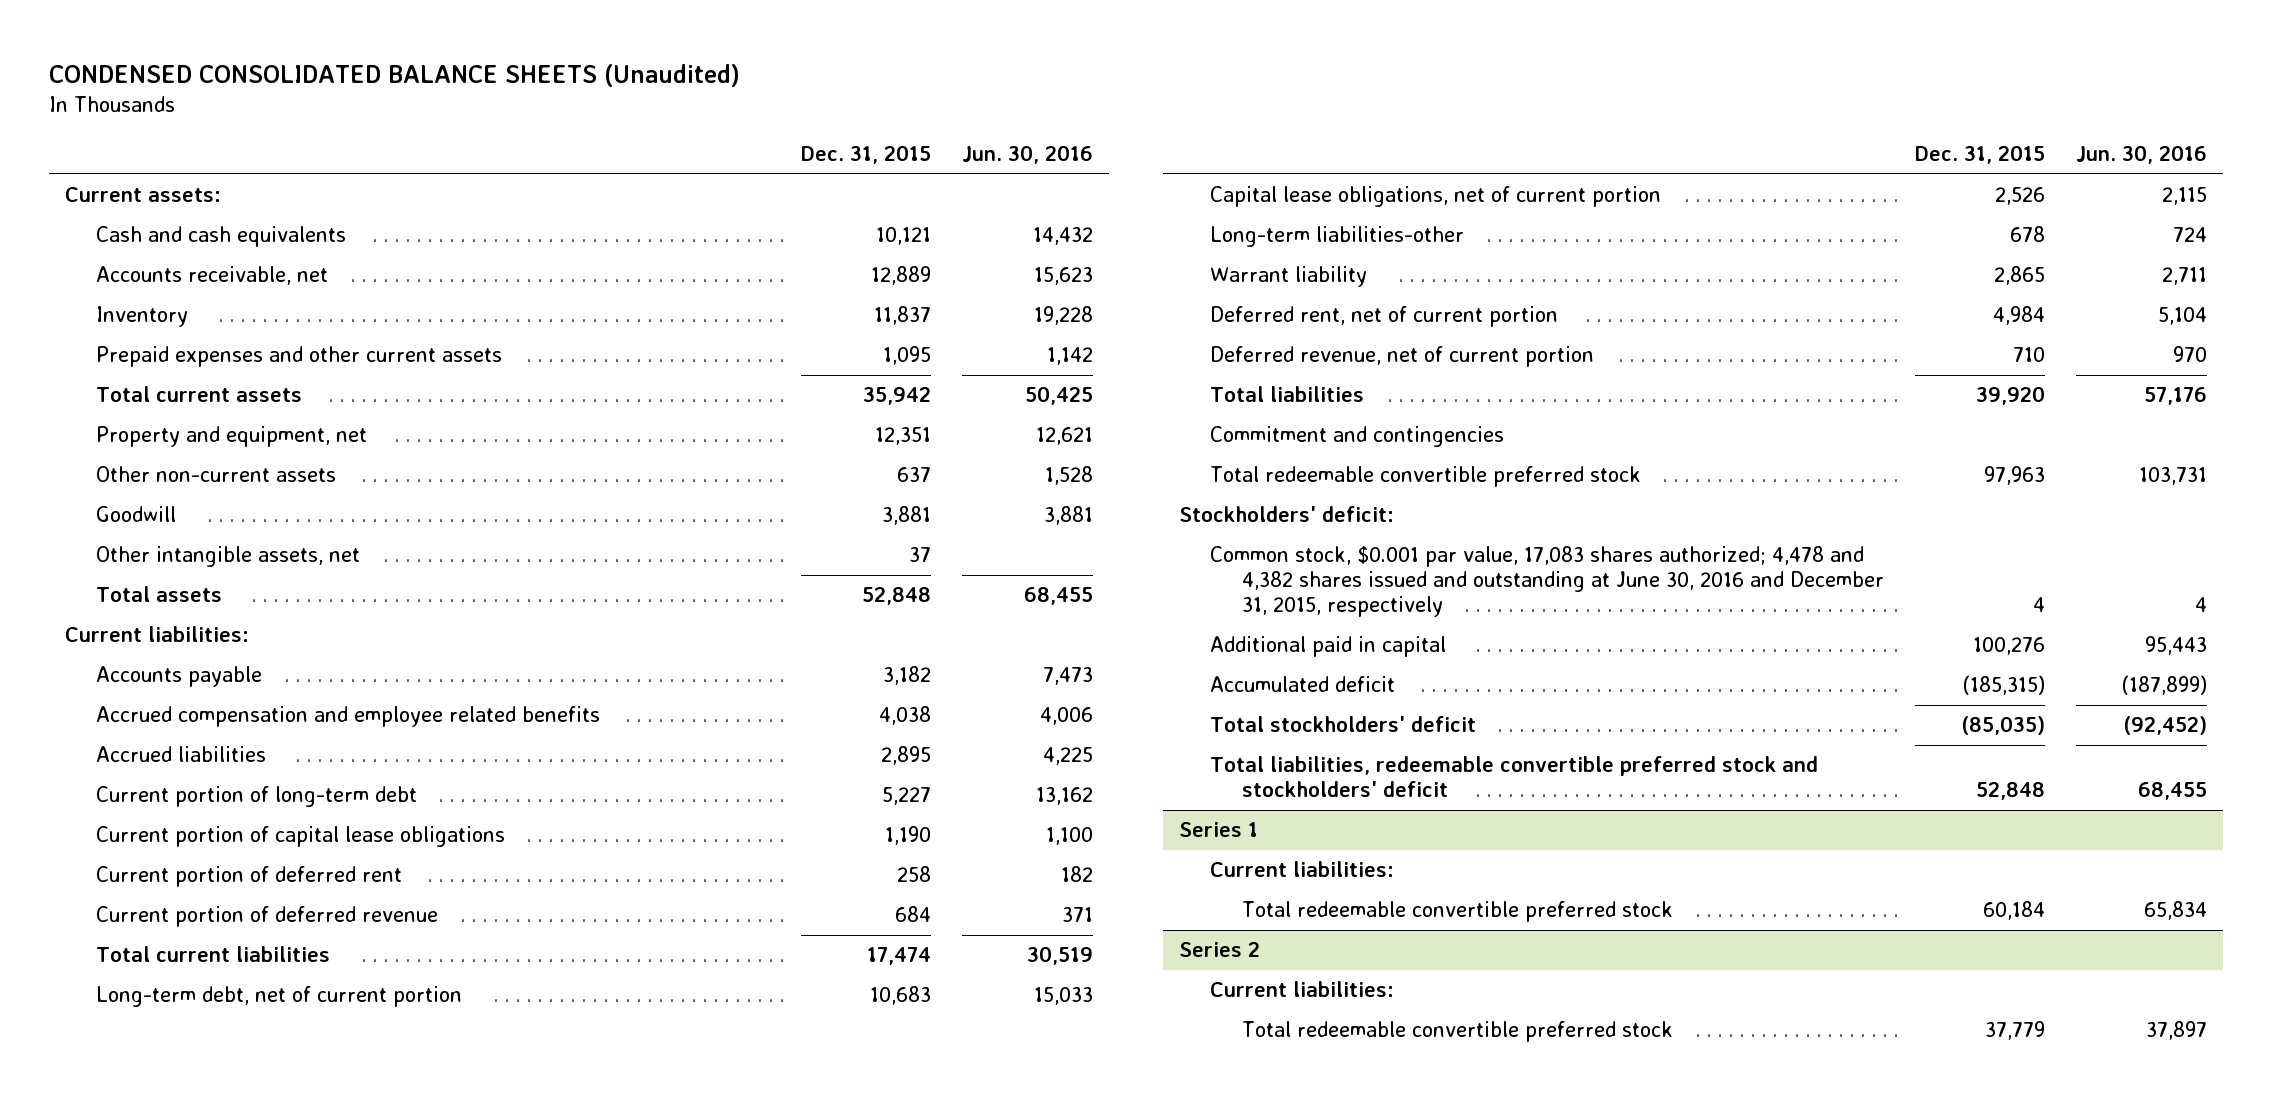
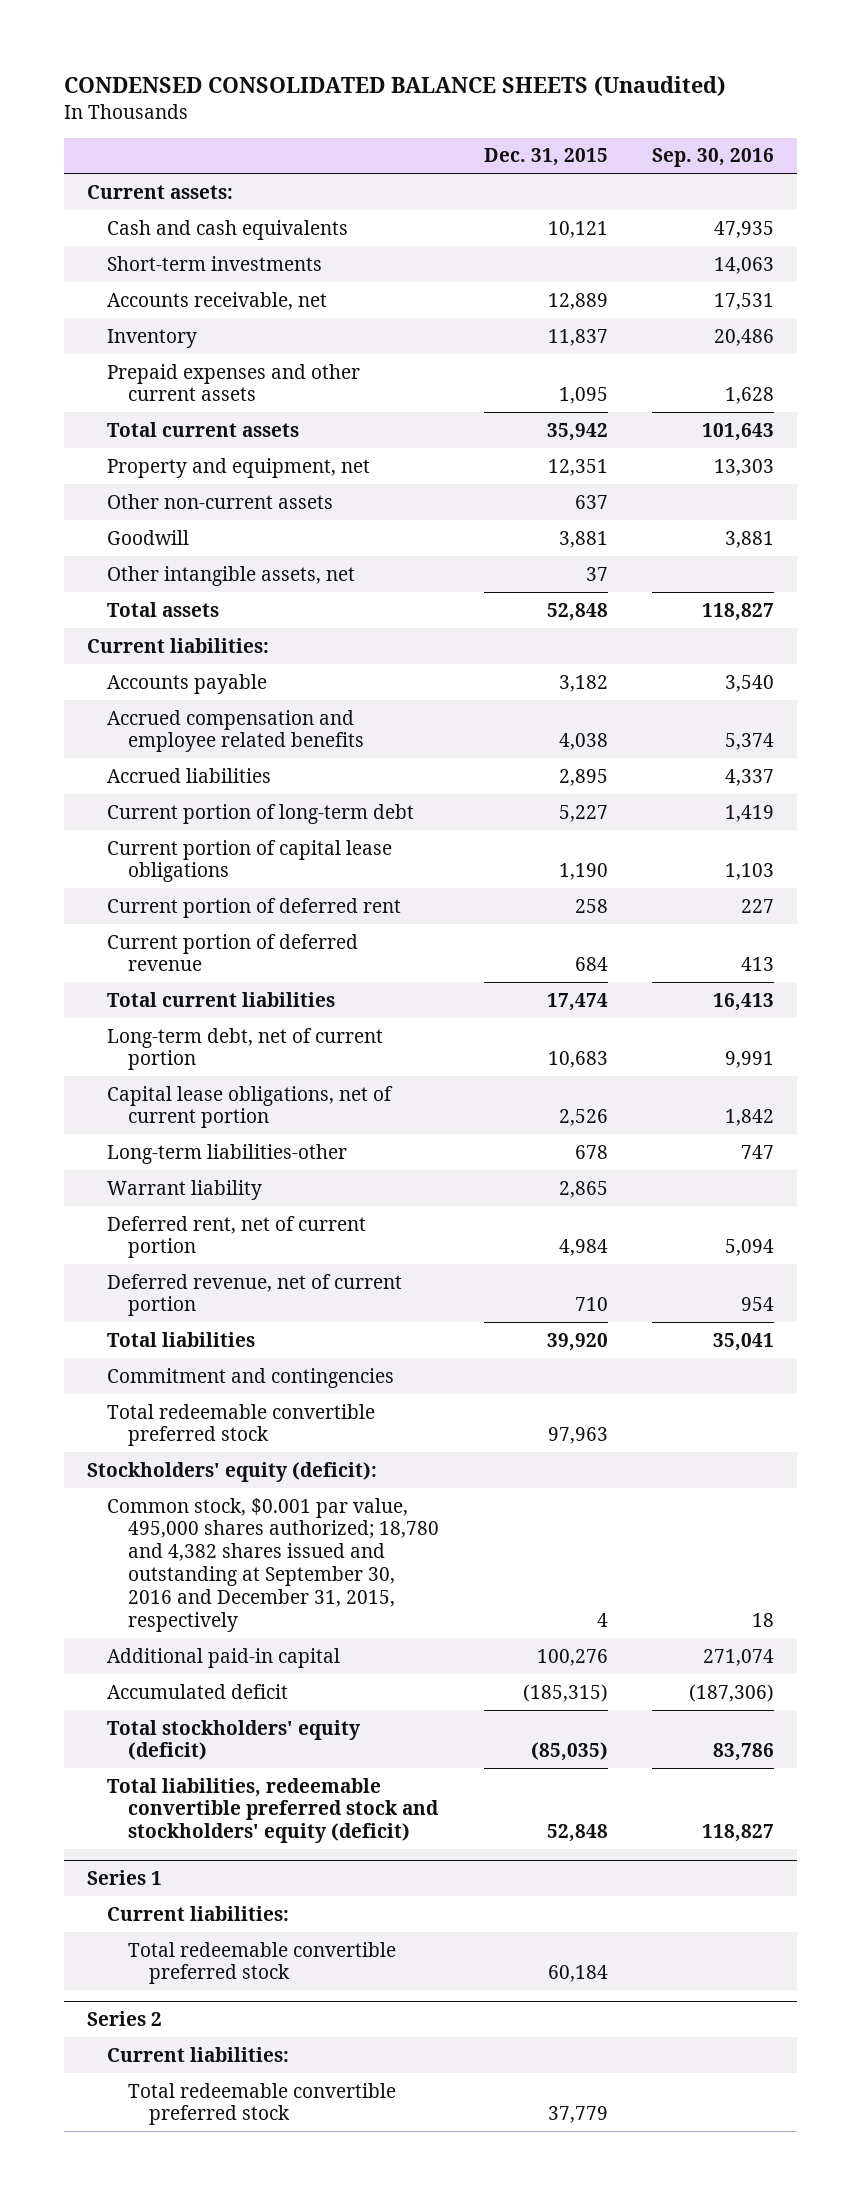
[962,145,1094,165] Jun. 30, 2016 -> none
none -> [652,148,775,168] Sep. 30, 2016
none -> [107,255,323,271] Short-term investments
[1178,506,1394,523] Stockholders' deficit: -> [86,1461,377,1482] Stockholders' equity (deficit):
[1210,546,1884,618] Common stock, $0.001 par value, 17,083 shares authorized; 4,478 and 4,382 shares issued and outstanding at June 30, 2016 and December 31, 2015, respectively -> [107,1497,440,1632] Common stock, $0.001 par value, 495,000 shares authorized; 18,780 and 4,382 shares issued and outstanding at September 30, 2016 and December 31, 2015, respectively
[1210,636,1447,658] Additional paid in capital -> [107,1647,341,1668] Additional paid-in capital
[1210,716,1477,733] Total stockholders' deficit -> [107,1719,361,1761] Total stockholders' equity (deficit)
[1210,756,1819,798] Total liabilities, redeemable convertible preferred stock and stockholders' deficit -> [107,1777,440,1844] Total liabilities, redeemable convertible preferred stock and stockholders' equity (deficit)

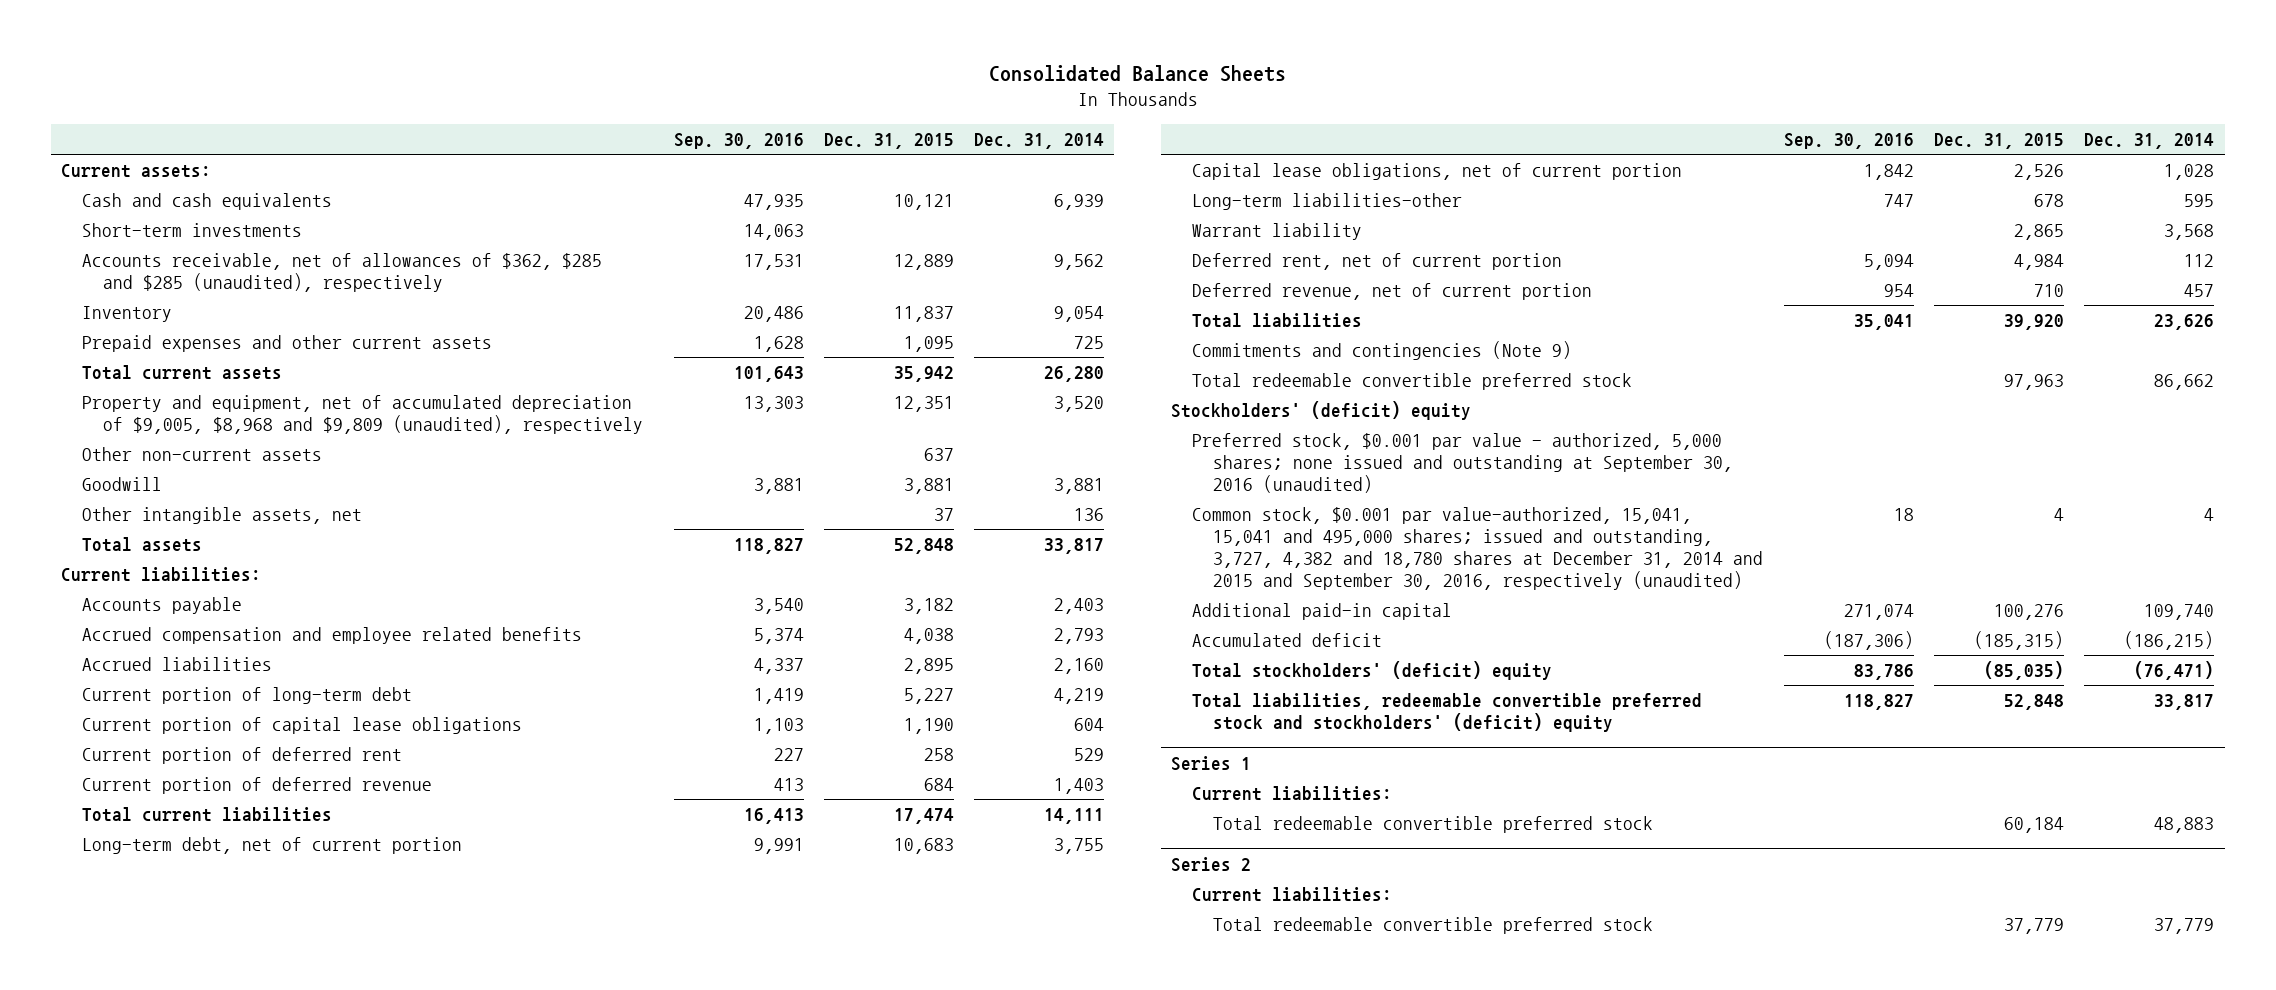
[64,76,727,97] CONDENSED CONSOLIDATED BALANCE SHEETS (Unaudited) -> [988,65,1286,83] Consolidated Balance Sheets
none -> [974,133,1105,150] Dec. 31, 2014
[107,291,328,310] Accounts receivable, net -> [82,253,603,293] Accounts receivable, net of allowances of $362, $285 and $285 (unaudited), respectively
[107,457,371,478] Property and equipment, net -> [82,395,644,435] Property and equipment, net of accumulated depreciation of $9,005, $8,968 and $9,809 (unaudited), respectively
[107,1367,395,1388] Commitment and contingencies -> [1192,341,1573,361] Commitments and contingencies (Note 9)
[86,1461,377,1482] Stockholders' equity (deficit): -> [1171,401,1472,421] Stockholders' (deficit) equity
none -> [1192,433,1734,493] Preferred stock, $0.001 par value - authorized, 5,000 shares; none issued and outstanding at September 30, 2016 (unaudited)
[107,1497,440,1632] Common stock, $0.001 par value, 495,000 shares authorized; 18,780 and 4,382 shares issued and outstanding at September 30, 2016 and December 31, 2015, respectively -> [1192,507,1764,590] Common stock, $0.001 par value-authorized, 15,041, 15,041 and 495,000 shares; issued and outstanding, 3,727, 4,382 and 18,780 shares at December 31, 2014 and 2015 and September 30, 2016, respectively (unaudited)
[107,1719,361,1761] Total stockholders' equity (deficit) -> [1192,661,1553,681] Total stockholders' (deficit) equity
[107,1777,440,1844] Total liabilities, redeemable convertible preferred stock and stockholders' equity (deficit) -> [1192,693,1703,733] Total liabilities, redeemable convertible preferred stock and stockholders' (deficit) equity

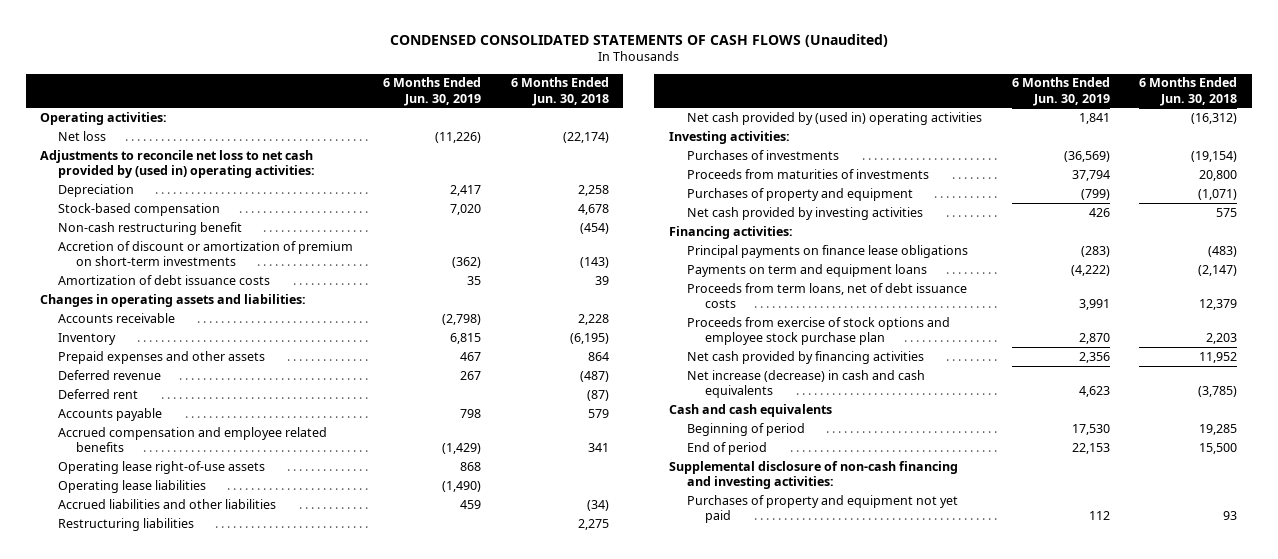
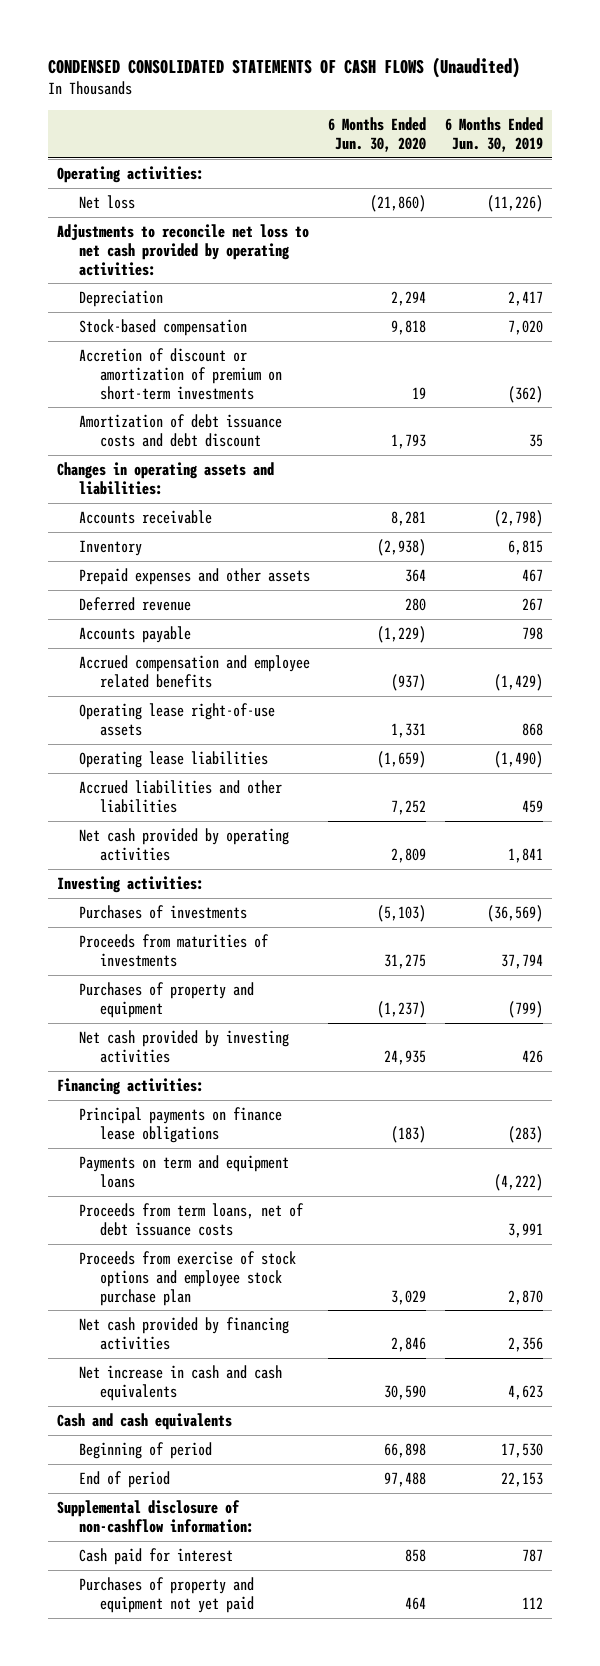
[510,77,609,106] 6 Months Ended Jun. 30, 2018 -> none
none -> [328,117,427,153] 6 Months Ended Jun. 30, 2020
[40,149,316,178] Adjustments to reconcile net loss to net cash provided by (used in) operating activities: -> [57,224,310,276] Adjustments to reconcile net loss to net cash provided by operating activities:
[58,221,243,235] Non-cash restructuring benefit -> none
[58,274,271,285] Amortization of debt issuance costs -> [78,414,282,447] Amortization of debt issuance costs and debt discount
[58,388,139,399] Deferred rent -> none
[58,517,195,531] Restructuring liabilities -> none
[687,111,983,125] Net cash provided by (used in) operating activities -> [78,828,289,861] Net cash provided by operating activities
[687,369,926,398] Net increase (decrease) in cash and cash equivalents -> [78,1365,282,1401] Net increase in cash and cash equivalents
[669,460,959,489] Supplemental disclosure of non-cash financing and investing activities: -> [57,1500,254,1533] Supplemental disclosure of non-cashflow information:
none -> [78,1548,233,1566] Cash paid for interest

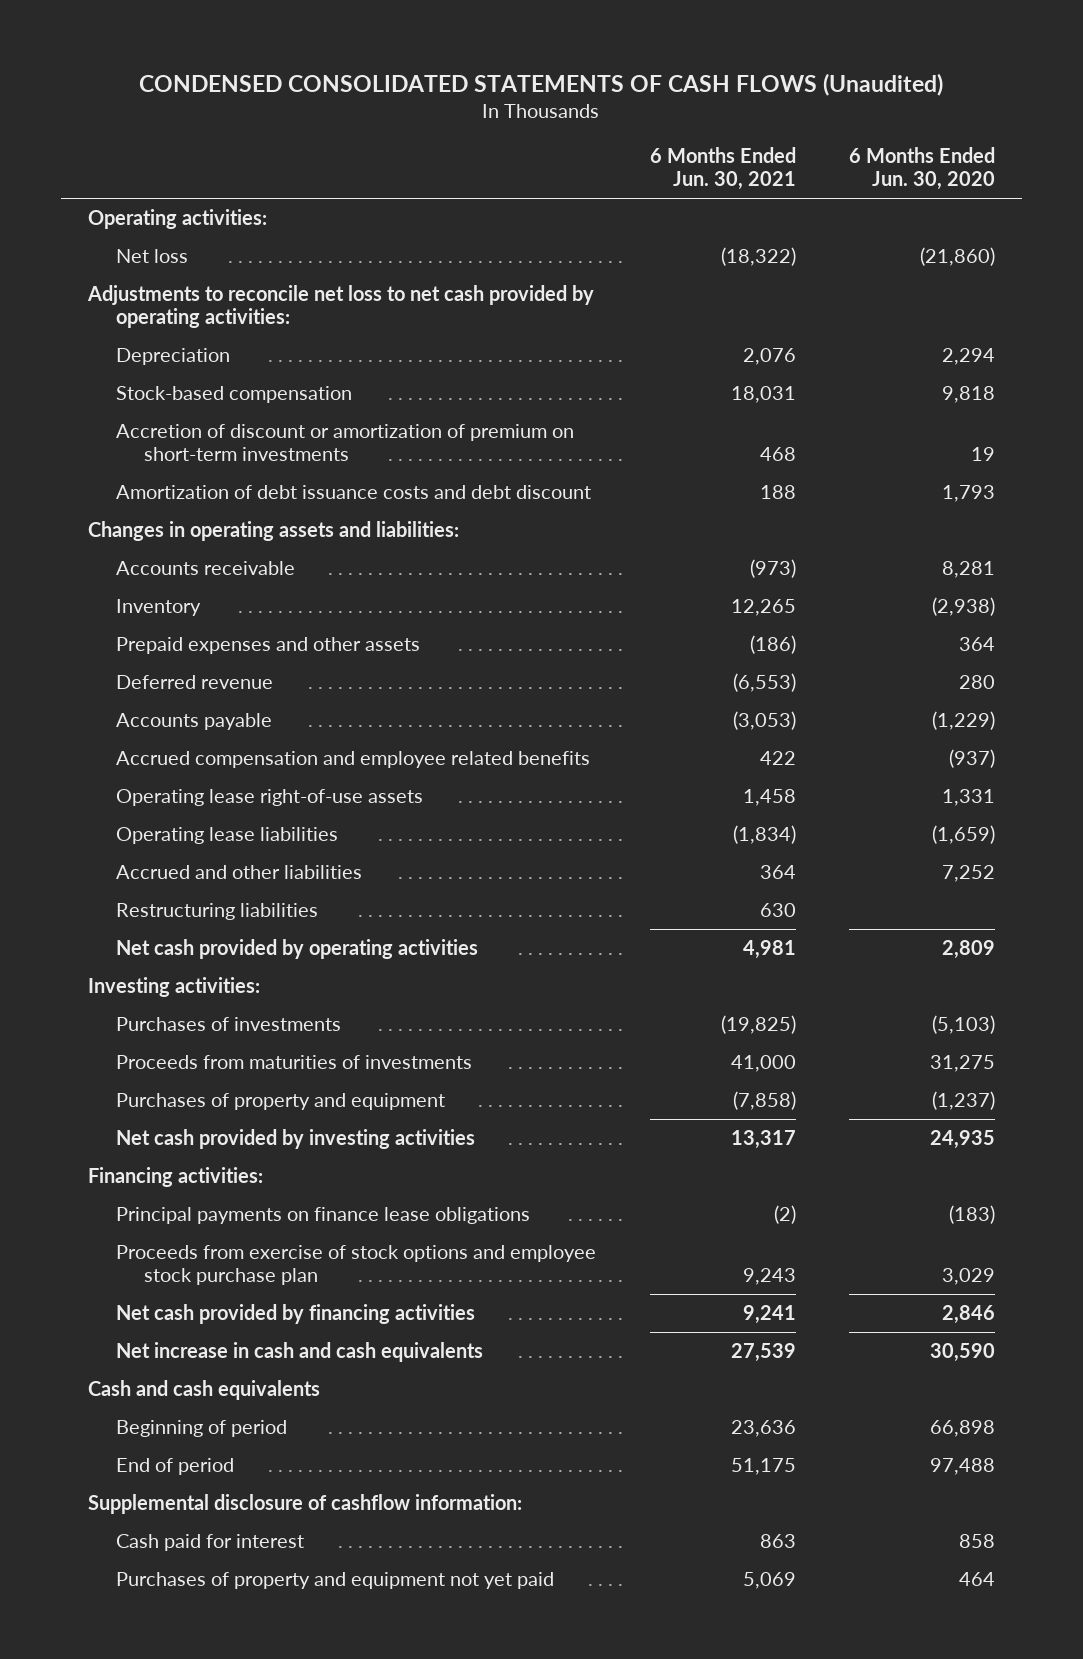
[444,117,543,153] 6 Months Ended Jun. 30, 2019 -> none
none -> [649,147,796,191] 6 Months Ended Jun. 30, 2021
[78,780,282,813] Accrued liabilities and other liabilities -> [115,864,362,879] Accrued and other liabilities
none -> [115,902,318,920] Restructuring liabilities
[78,1155,289,1188] Payments on term and equipment loans -> none
[78,1203,304,1236] Proceeds from term loans, net of debt issuance costs -> none
[57,1500,254,1533] Supplemental disclosure of non-cashflow information: -> [87,1493,522,1514] Supplemental disclosure of cashflow information:

